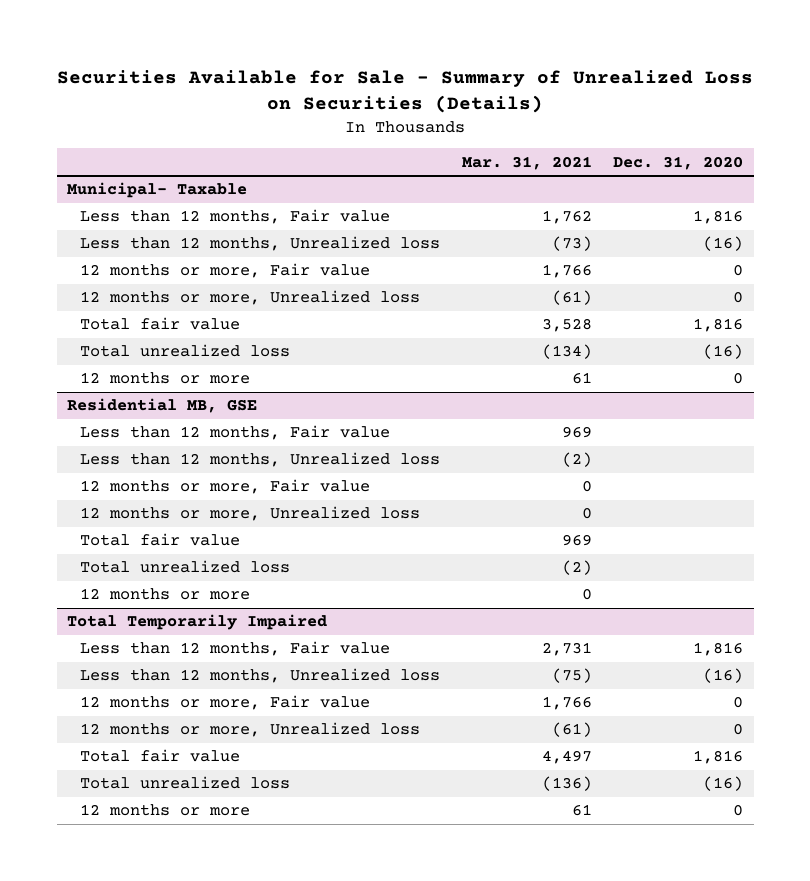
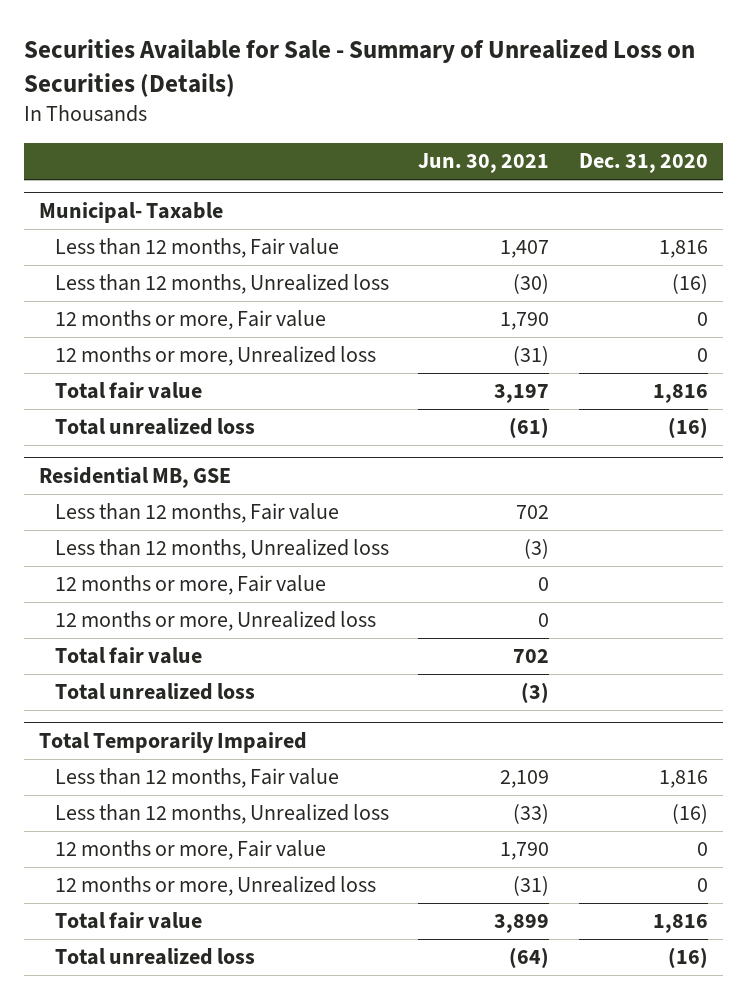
[461,155,592,170] Mar. 31, 2021 -> none
none -> [418,153,550,174] Jun. 30, 2021
[80,372,251,385] 12 months or more -> none
[80,588,251,601] 12 months or more -> none
[80,804,251,817] 12 months or more -> none

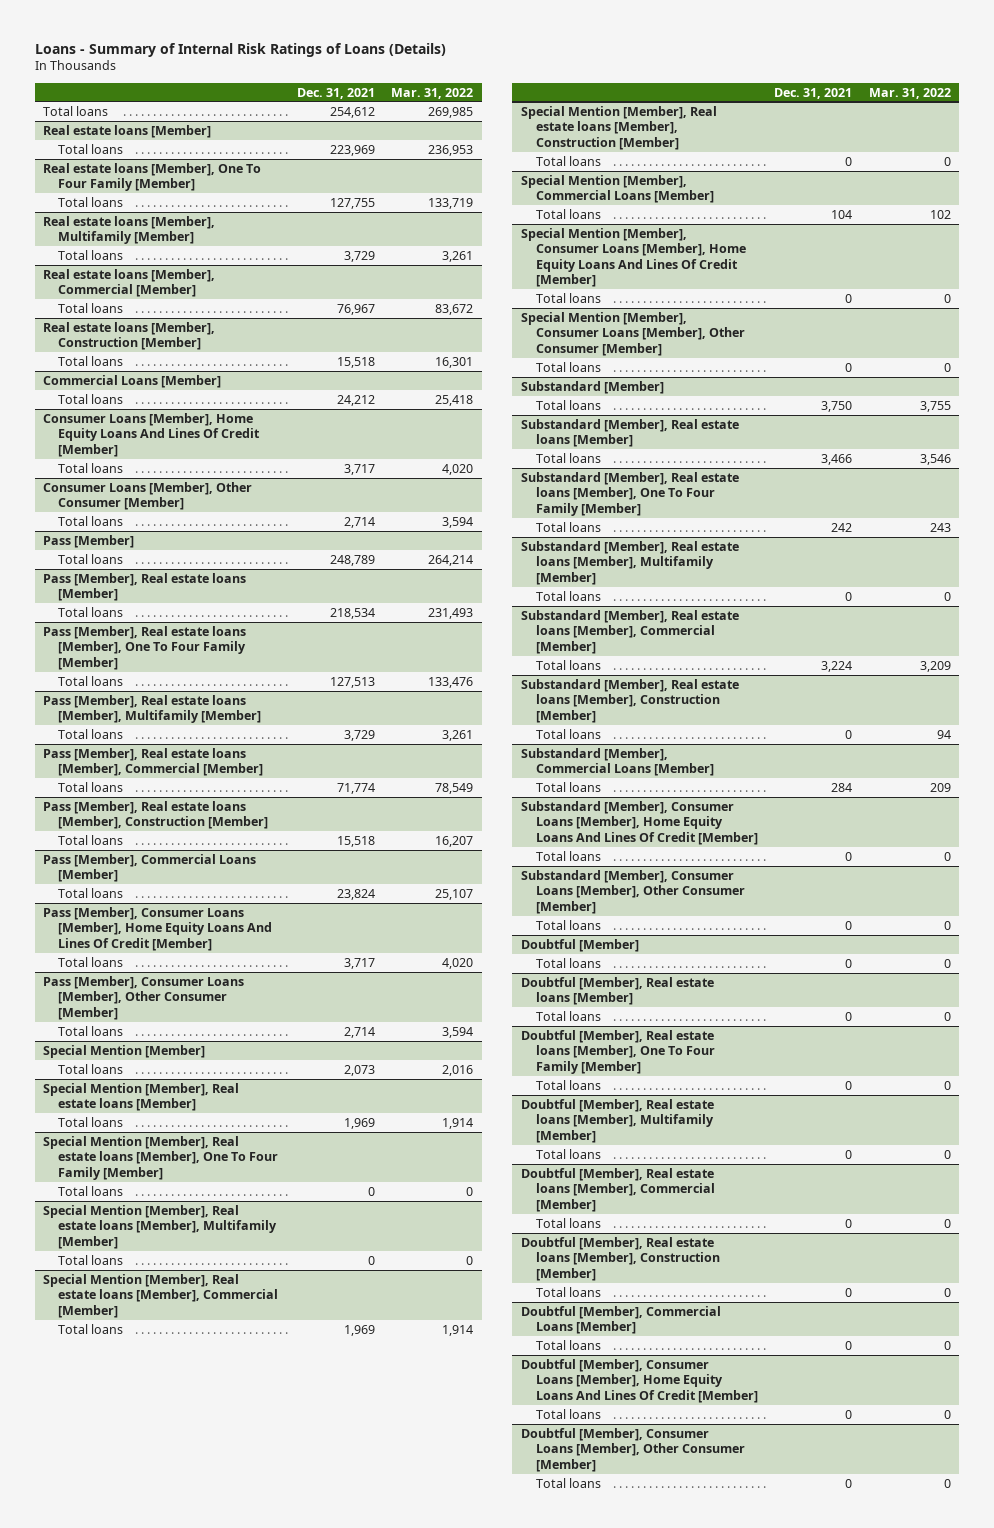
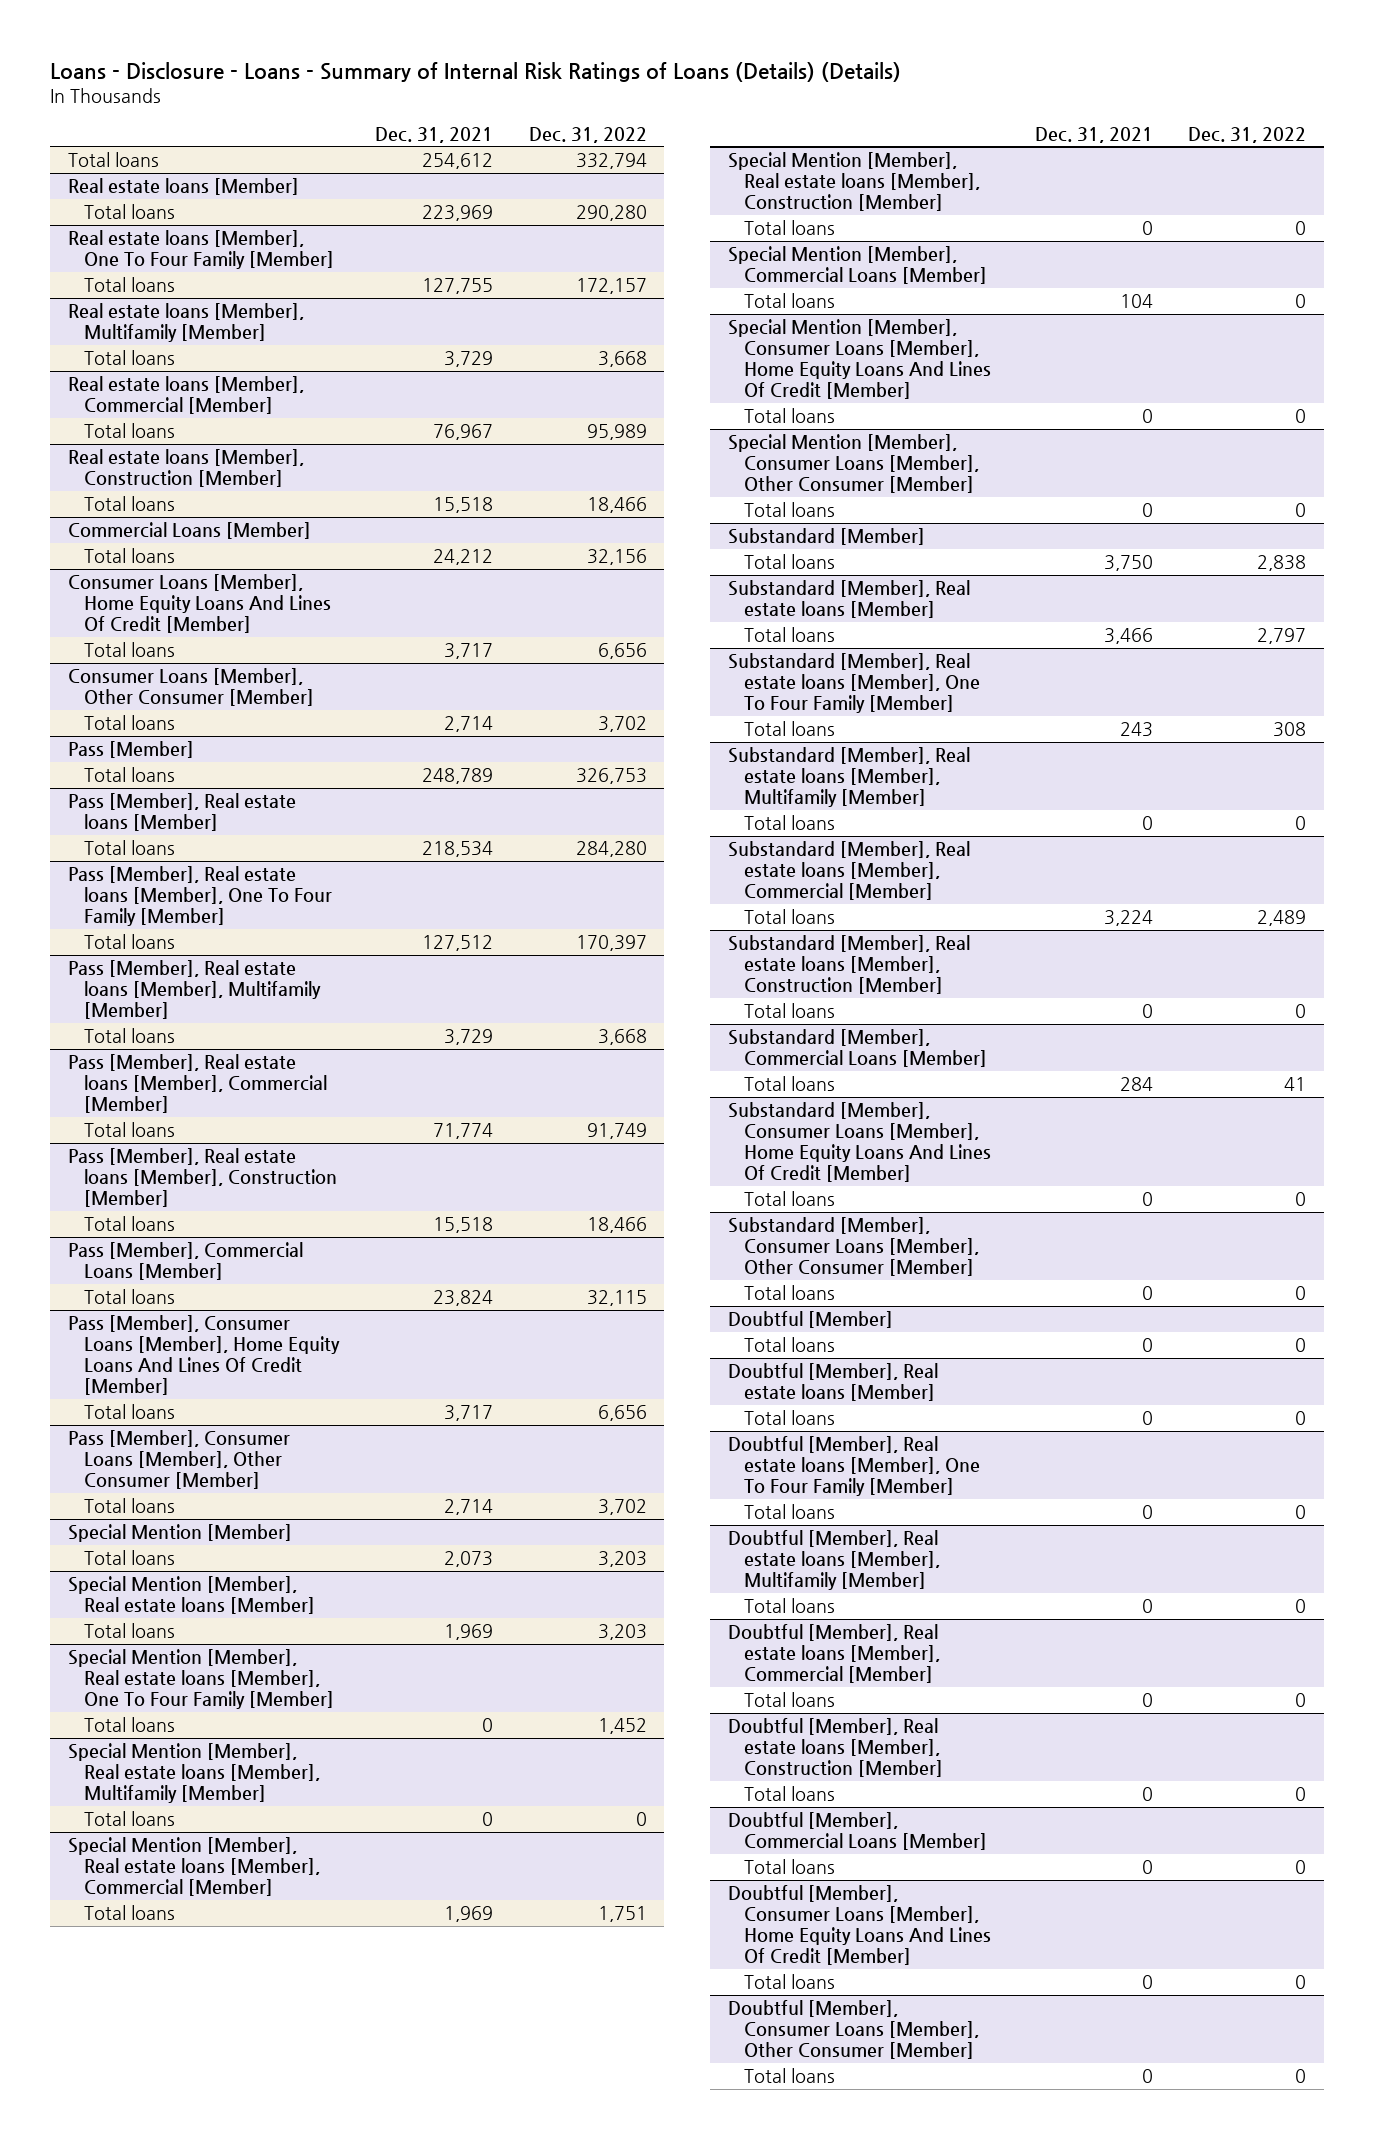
[34,42,446,57] Loans - Summary of Internal Risk Ratings of Loans (Details) -> [49,61,901,82] Loans - Disclosure - Loans - Summary of Internal Risk Ratings of Loans (Details) (Details)
[391,87,474,99] Mar. 31, 2022 -> none
none -> [528,126,647,143] Dec. 31, 2022
[329,676,375,688] 127,513 -> [421,935,493,952] 127,512
[831,522,853,532] 242 -> [1119,722,1153,738] 243

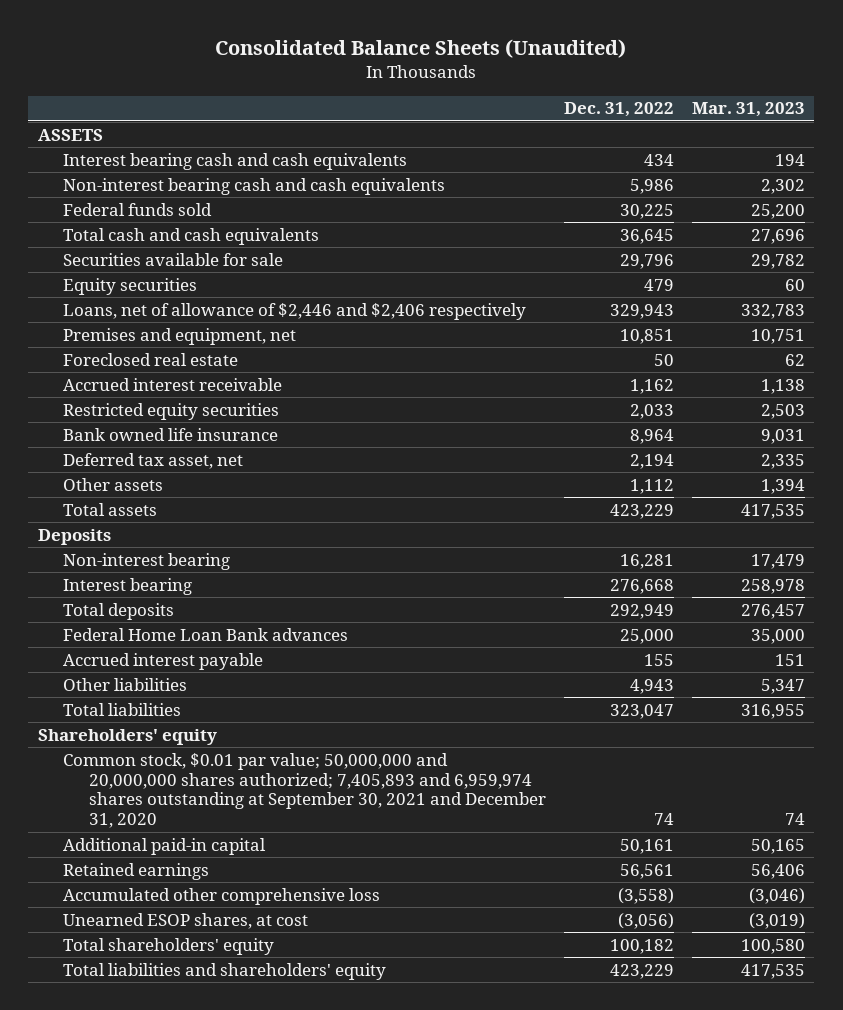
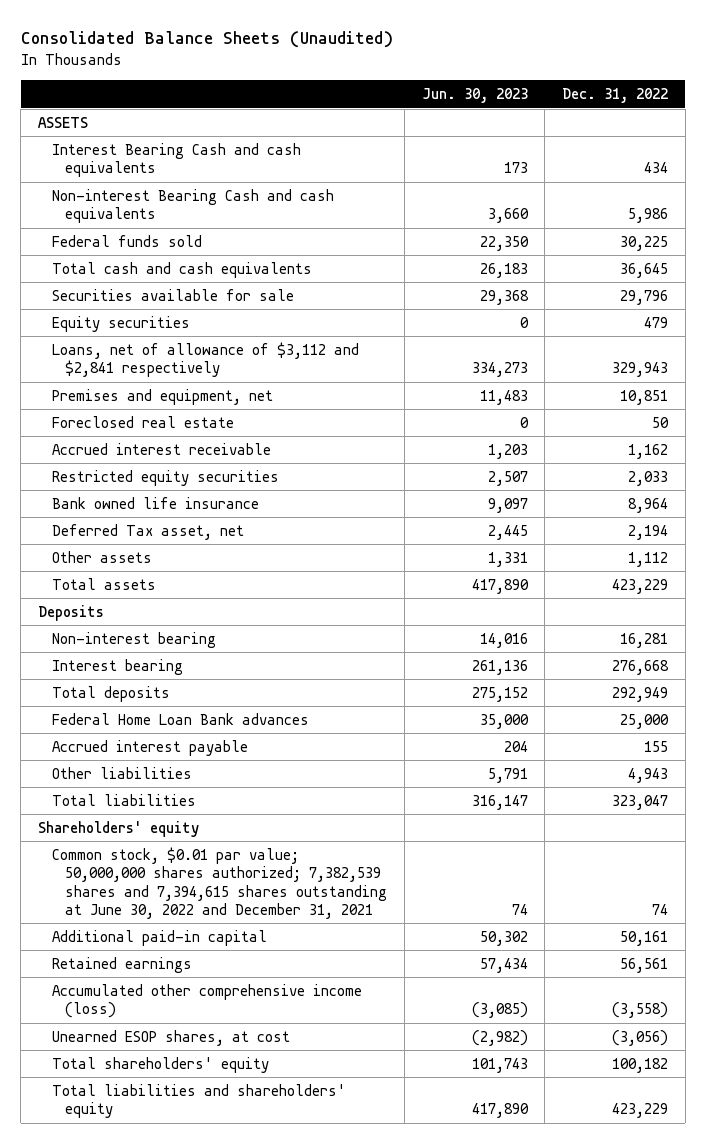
[691,102,805,118] Mar. 31, 2023 -> none
none -> [421,88,528,104] Jun. 30, 2023
[63,152,408,170] Interest bearing cash and cash equivalents -> [51,143,301,178] Interest Bearing Cash and cash equivalents
[63,177,446,195] Non-interest bearing cash and cash equivalents -> [51,189,334,224] Non-interest Bearing Cash and cash equivalents
[63,302,527,320] Loans, net of allowance of $2,446 and $2,406 respectively -> [51,342,359,378] Loans, net of allowance of $3,112 and $2,841 respectively
[63,452,244,469] Deferred tax asset, net -> [51,524,244,541] Deferred Tax asset, net
[63,752,546,829] Common stock, $0.01 par value; 50,000,000 and 20,000,000 shares authorized; 7,405,893 and 6,959,974 shares outstanding at September 30, 2021 and December 31, 2020 -> [51,847,388,919] Common stock, $0.01 par value; 50,000,000 shares authorized; 7,382,539 shares and 7,394,615 shares outstanding at June 30, 2022 and December 31, 2021
[63,887,381,905] Accumulated other comprehensive loss -> [51,984,362,1019] Accumulated other comprehensive income (loss)

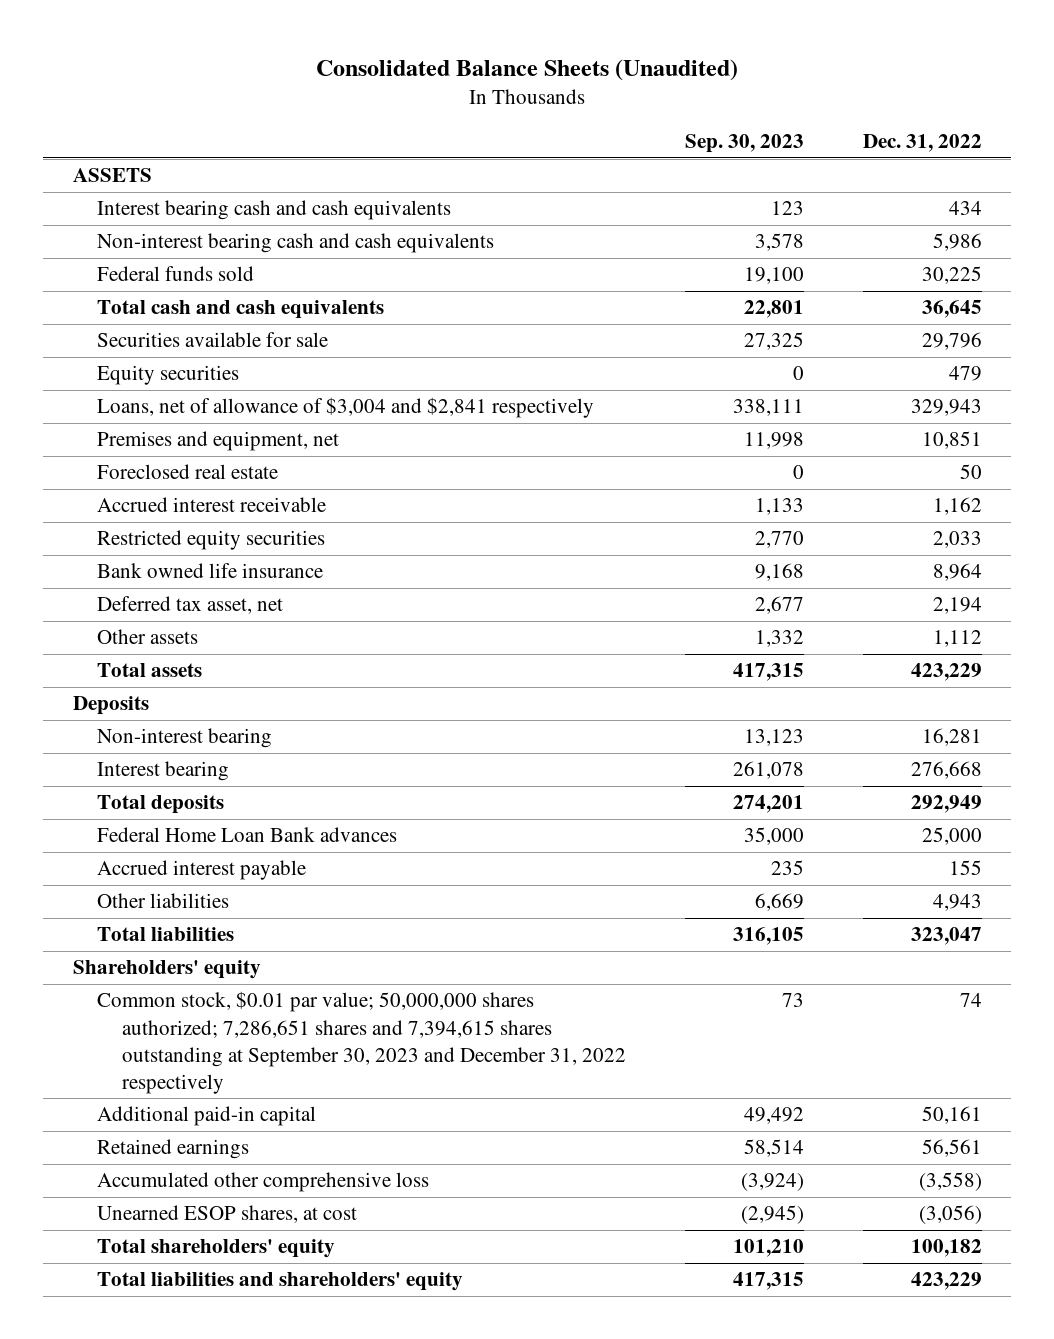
[421,88,528,104] Jun. 30, 2023 -> none
none -> [685,134,805,154] Sep. 30, 2023
[51,143,301,178] Interest Bearing Cash and cash equivalents -> [97,200,452,221] Interest bearing cash and cash equivalents
[51,189,334,224] Non-interest Bearing Cash and cash equivalents -> [97,233,495,254] Non-interest bearing cash and cash equivalents
[51,342,359,378] Loans, net of allowance of $3,112 and $2,841 respectively -> [97,397,595,419] Loans, net of allowance of $3,004 and $2,841 respectively
[51,524,244,541] Deferred Tax asset, net -> [97,596,284,615] Deferred tax asset, net
[51,847,388,919] Common stock, $0.01 par value; 50,000,000 shares authorized; 7,382,539 shares and 7,394,615 shares outstanding at June 30, 2022 and December 31, 2021 -> [97,991,627,1094] Common stock, $0.01 par value; 50,000,000 shares authorized; 7,286,651 shares and 7,394,615 shares outstanding at September 30, 2023 and December 31, 2022 respectively
[51,984,362,1019] Accumulated other comprehensive income (loss) -> [97,1172,430,1193] Accumulated other comprehensive loss

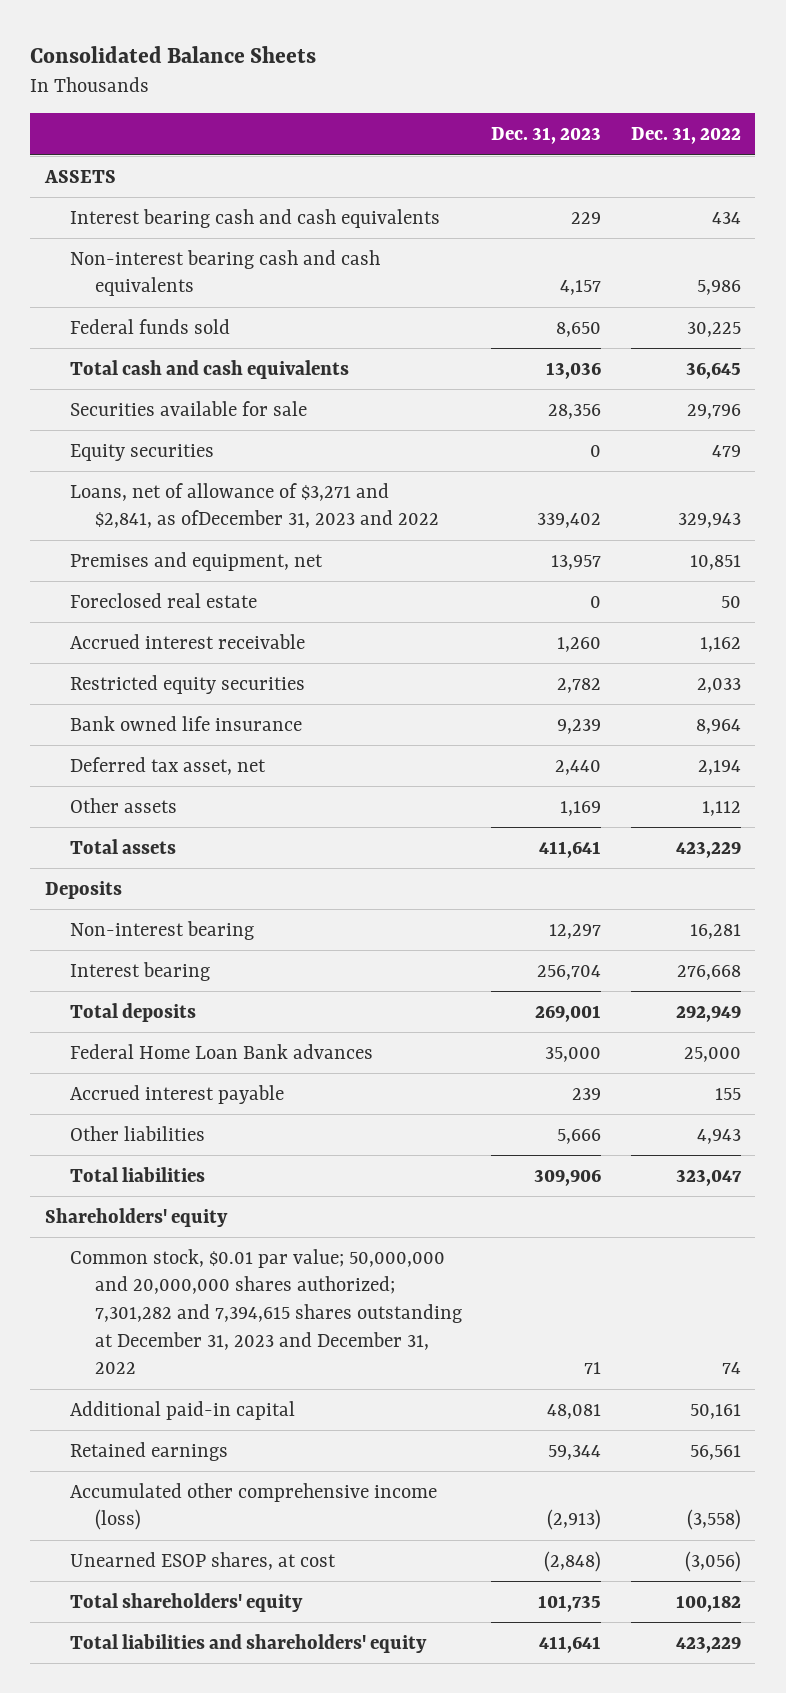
[316,58,739,81] Consolidated Balance Sheets (Unaudited) -> [30,46,317,64] Consolidated Balance Sheets
[685,134,805,154] Sep. 30, 2023 -> none
none -> [491,127,602,145] Dec. 31, 2023
[97,397,595,419] Loans, net of allowance of $3,004 and $2,841 respectively -> [70,482,440,529] Loans, net of allowance of $3,271 and $2,841, as ofDecember 31, 2023 and 2022
[97,991,627,1094] Common stock, $0.01 par value; 50,000,000 shares authorized; 7,286,651 shares and 7,394,615 shares outstanding at September 30, 2023 and December 31, 2022 respectively -> [70,1248,463,1375] Common stock, $0.01 par value; 50,000,000 and 20,000,000 shares authorized; 7,301,282 and 7,394,615 shares outstanding at December 31, 2023 and December 31, 2022
[97,1172,430,1193] Accumulated other comprehensive loss -> [70,1482,438,1531] Accumulated other comprehensive income (loss)

